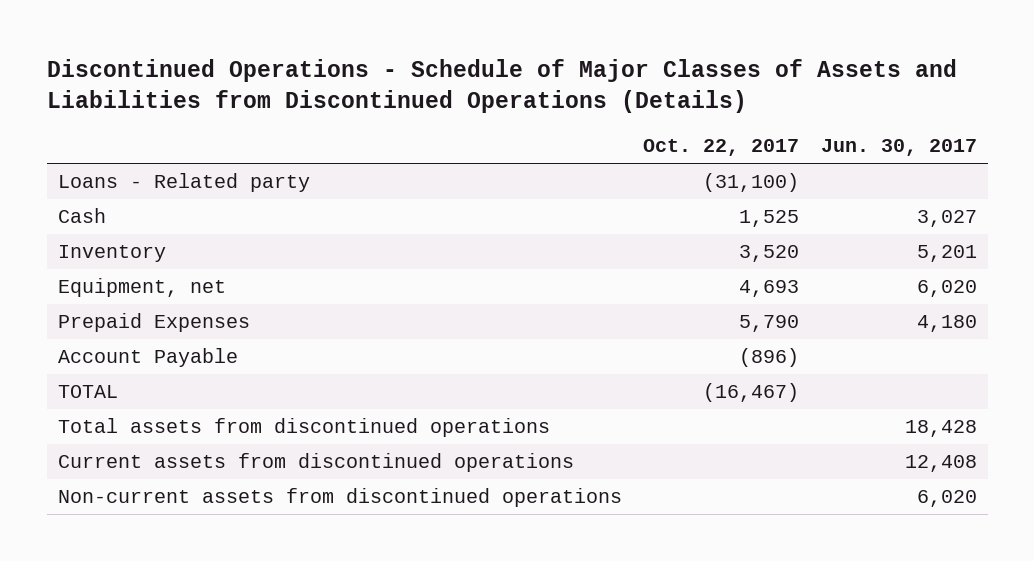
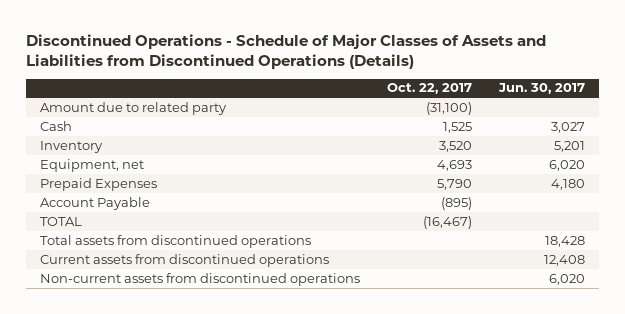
[57,173,310,193] Loans - Related party -> [39,101,227,115] Amount due to related party
[739,348,800,368] (896) -> [440,196,472,210] (895)

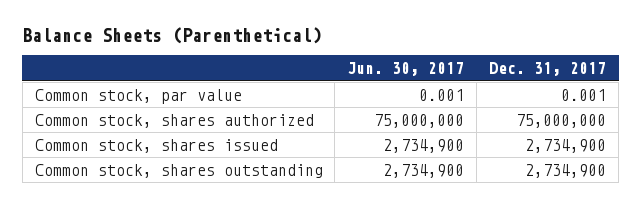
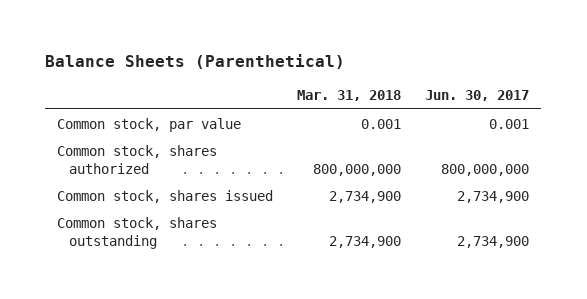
[489,61,607,76] Dec. 31, 2017 -> none
none -> [297,90,402,102] Mar. 31, 2018
[374,113,465,128] 75,000,000 -> [441,163,530,176] 800,000,000

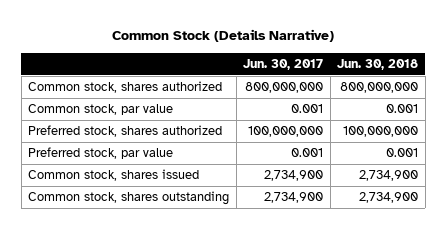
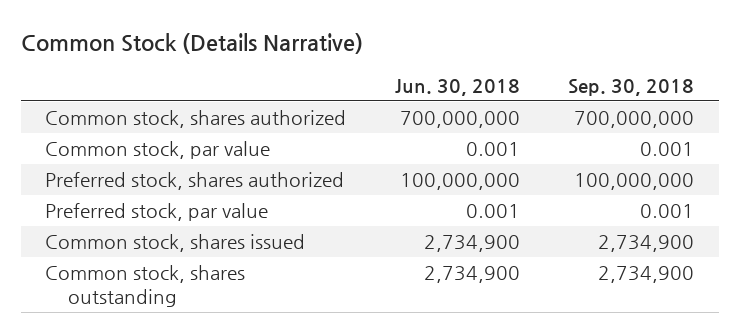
[243,58,324,70] Jun. 30, 2017 -> none
none -> [568,78,695,96] Sep. 30, 2018
[340,82,419,94] 800,000,000 -> [399,111,520,129] 700,000,000

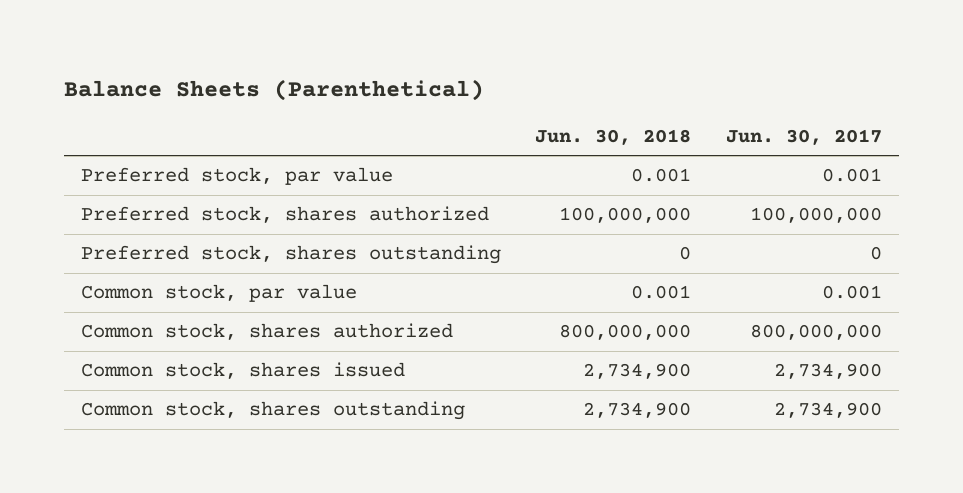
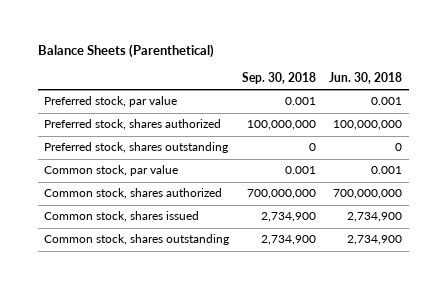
[725,128,882,145] Jun. 30, 2017 -> none
none -> [242,71,317,84] Sep. 30, 2018
[559,324,692,341] 800,000,000 -> [333,189,403,200] 700,000,000

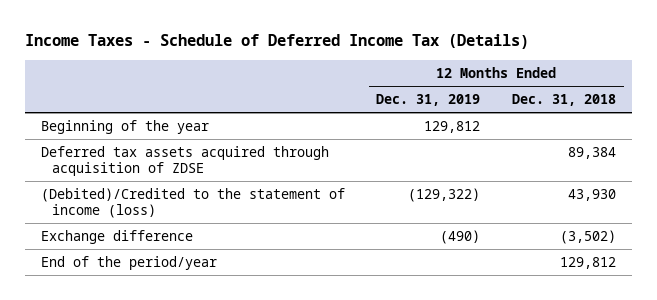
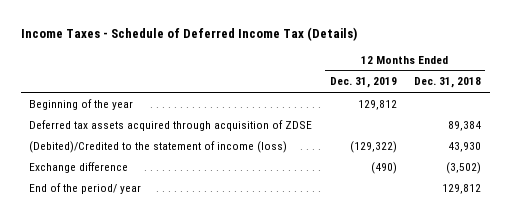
[40,256,217,271] End of the period/year -> [29,182,142,194] End of the period/ year

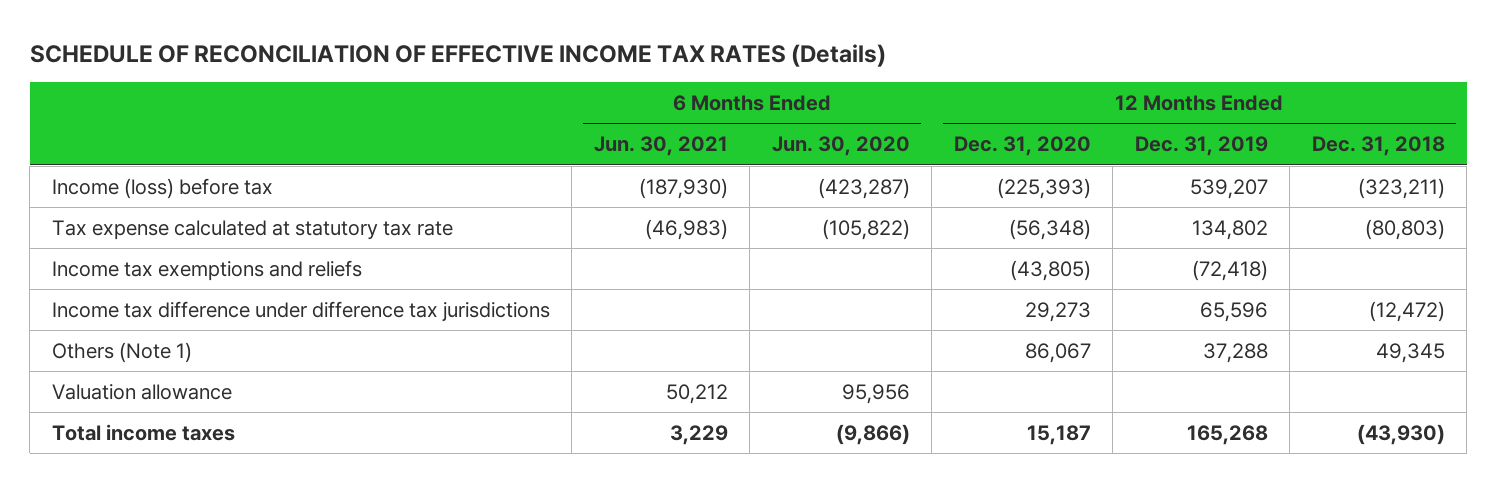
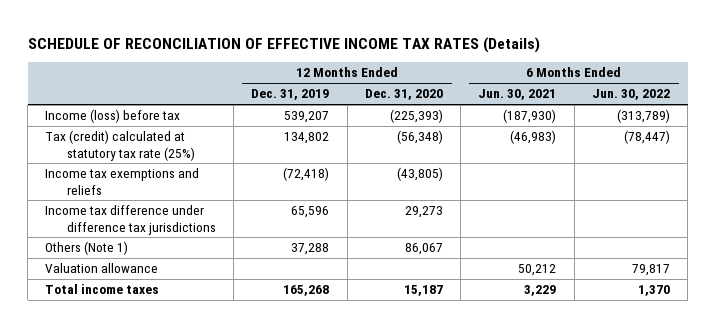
[771,136,910,157] Jun. 30, 2020 -> none
[1311,136,1445,157] Dec. 31, 2018 -> none
none -> [591,89,670,101] Jun. 30, 2022
[51,219,453,240] Tax expense calculated at statutory tax rate -> [45,130,195,161] Tax (credit) calculated at statutory tax rate (25%)

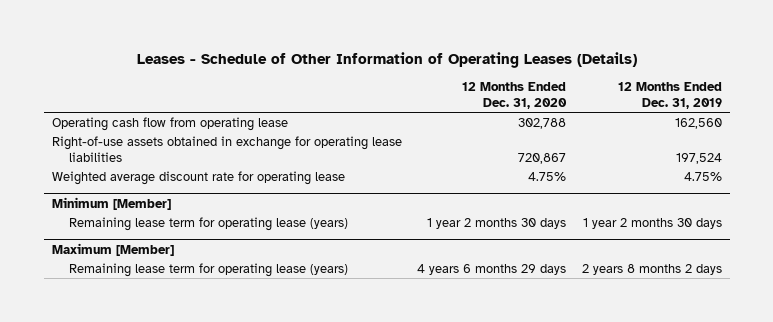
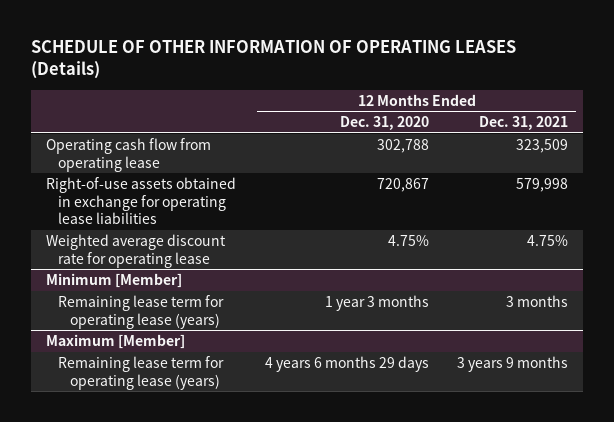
[136,52,637,69] Leases - Schedule of Other Information of Operating Leases (Details) -> [31,40,517,80] SCHEDULE OF OTHER INFORMATION OF OPERATING LEASES (Details)
[617,82,722,109] 12 Months Ended Dec. 31, 2019 -> none
none -> [479,116,569,131] Dec. 31, 2021
[427,218,567,230] 1 year 2 months 30 days -> [324,294,429,311] 1 year 3 months

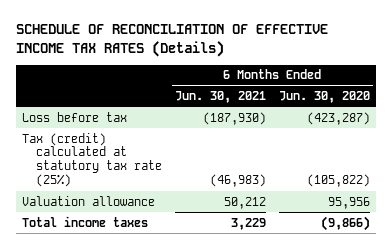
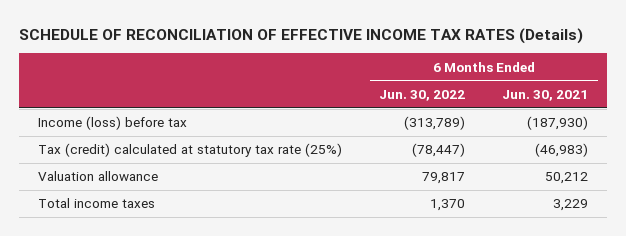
[278,90,370,103] Jun. 30, 2020 -> none
none -> [379,89,466,101] Jun. 30, 2022
[22,111,128,122] Loss before tax -> [37,116,187,131] Income (loss) before tax

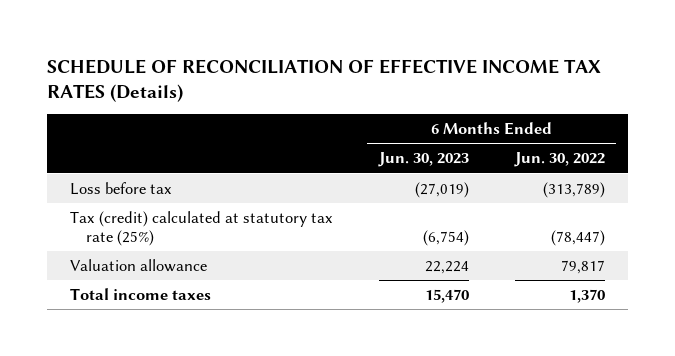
[502,89,589,101] Jun. 30, 2021 -> none
none -> [377,152,469,168] Jun. 30, 2023
[37,116,187,131] Income (loss) before tax -> [70,181,173,195] Loss before tax

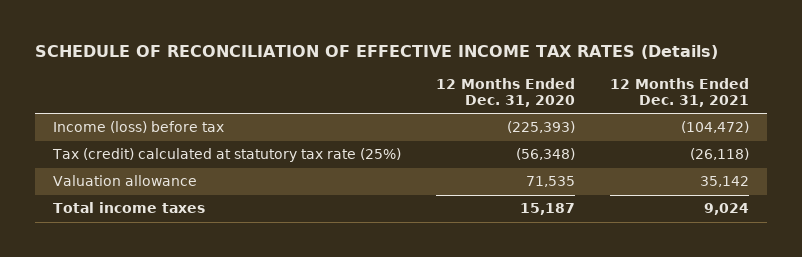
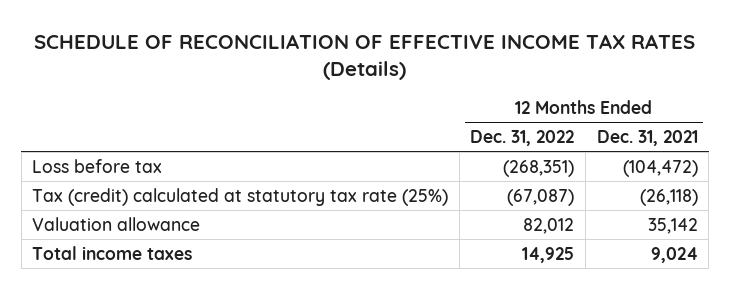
[436,77,576,108] 12 Months Ended Dec. 31, 2020 -> none
none -> [470,130,575,147] Dec. 31, 2022
[52,121,224,134] Income (loss) before tax -> [32,158,163,173] Loss before tax

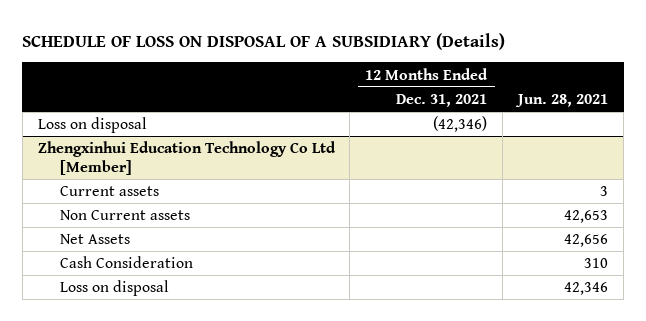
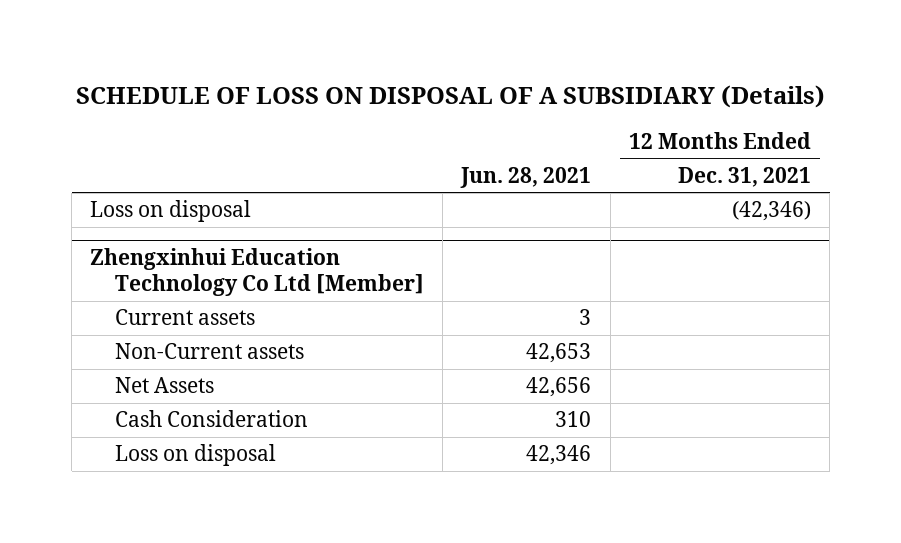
[60,210,191,221] Non Current assets -> [114,343,304,360] Non-Current assets

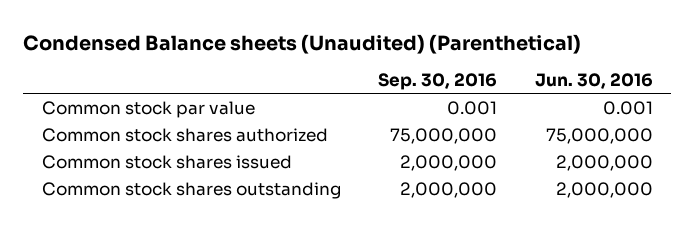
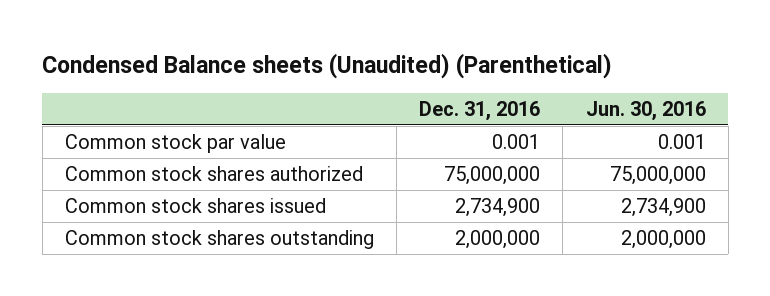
[378,73,498,91] Sep. 30, 2016 -> none
none -> [419,101,541,122] Dec. 31, 2016
[555,154,653,171] 2,000,000 -> [620,197,706,217] 2,734,900

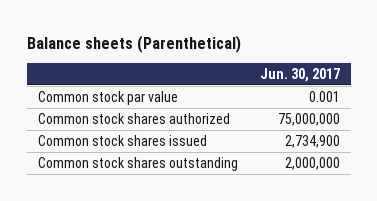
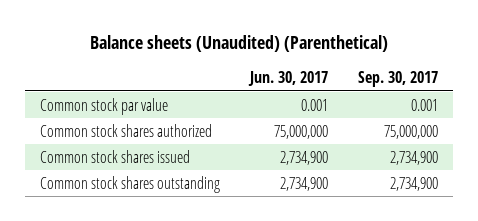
[26,34,241,53] Balance sheets (Parenthetical) -> [90,35,389,53] Balance sheets (Unaudited) (Parenthetical)
none -> [358,71,439,88] Sep. 30, 2017
[284,157,340,171] 2,000,000 -> [280,176,329,191] 2,734,900

